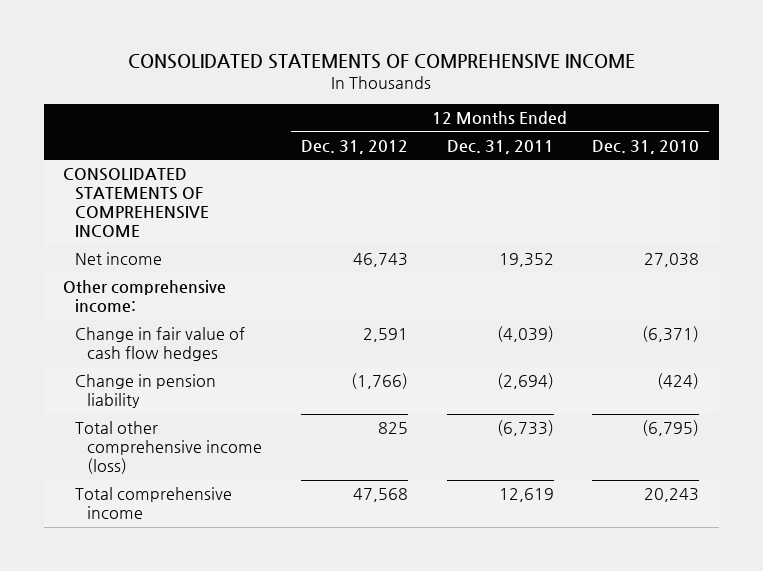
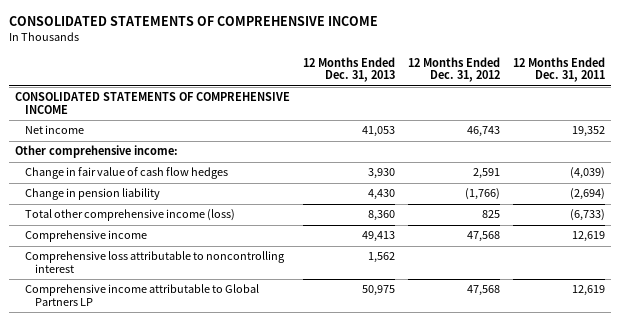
[592,139,700,154] Dec. 31, 2010 -> none
none -> [303,56,396,83] 12 Months Ended Dec. 31, 2013
none -> [25,230,148,243] Comprehensive income
none -> [25,251,286,274] Comprehensive loss attributable to noncontrolling interest
[74,487,232,520] Total comprehensive income -> [25,284,260,307] Comprehensive income attributable to Global Partners LP

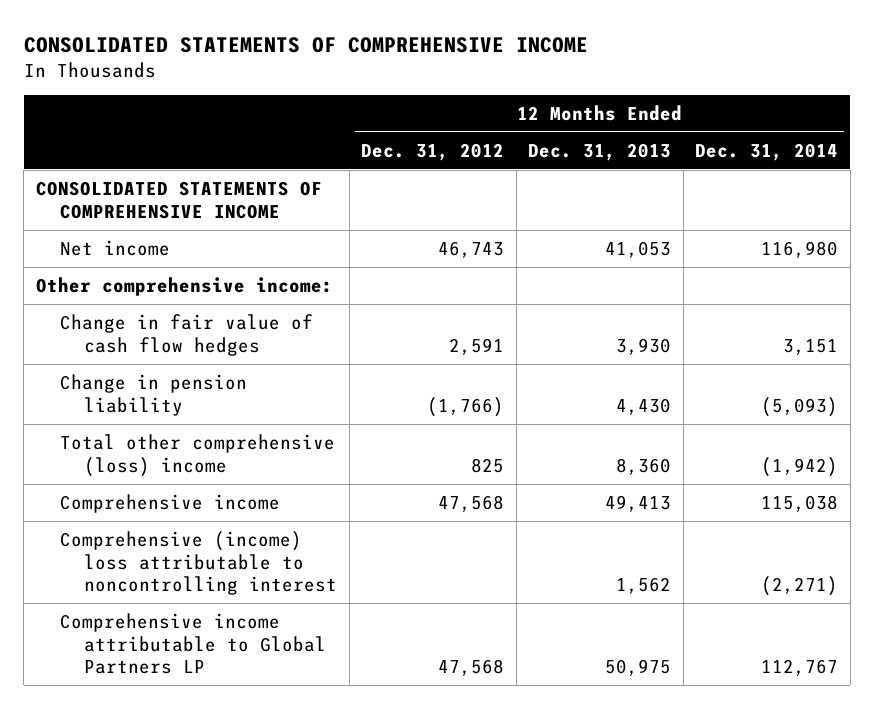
[512,56,605,83] 12 Months Ended Dec. 31, 2011 -> none
none -> [695,142,839,161] Dec. 31, 2014
[25,209,236,222] Total other comprehensive income (loss) -> [59,433,335,477] Total other comprehensive (loss) income
[25,251,286,274] Comprehensive loss attributable to noncontrolling interest -> [59,530,338,596] Comprehensive (income) loss attributable to noncontrolling interest

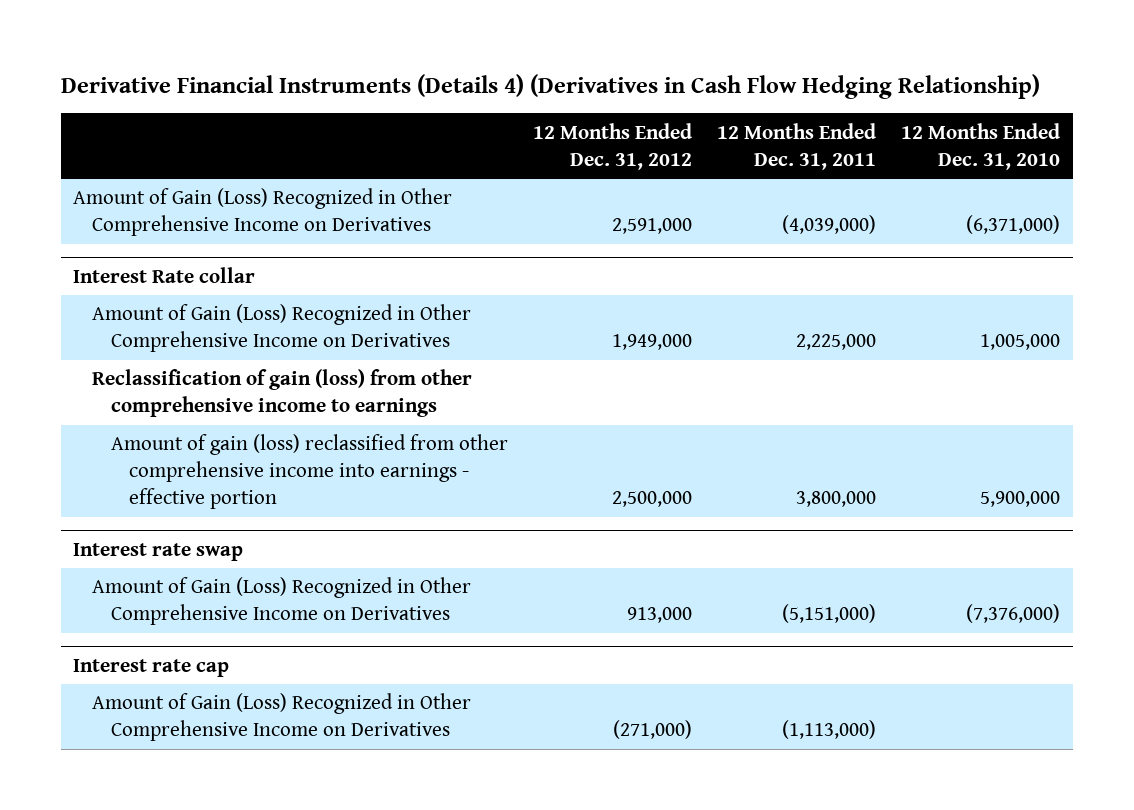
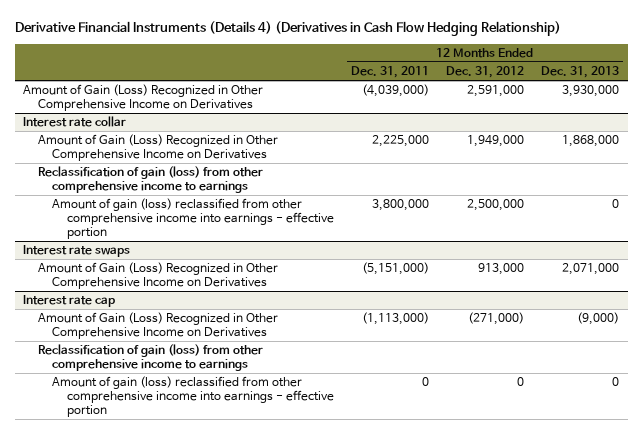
[901,122,1061,170] 12 Months Ended Dec. 31, 2010 -> none
none -> [540,66,619,79] Dec. 31, 2013
[73,266,256,283] Interest Rate collar -> [23,116,127,128] Interest rate collar
[73,542,244,561] Interest rate swap -> [23,245,131,258] Interest rate swaps
none -> [37,344,263,372] Reclassification of gain (loss) from other comprehensive income to earnings
none -> [52,376,334,417] Amount of gain (loss) reclassified from other comprehensive income into earnings - effective portion

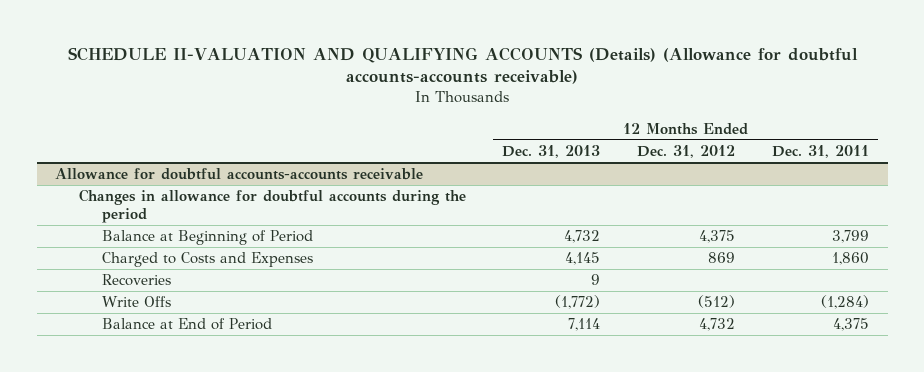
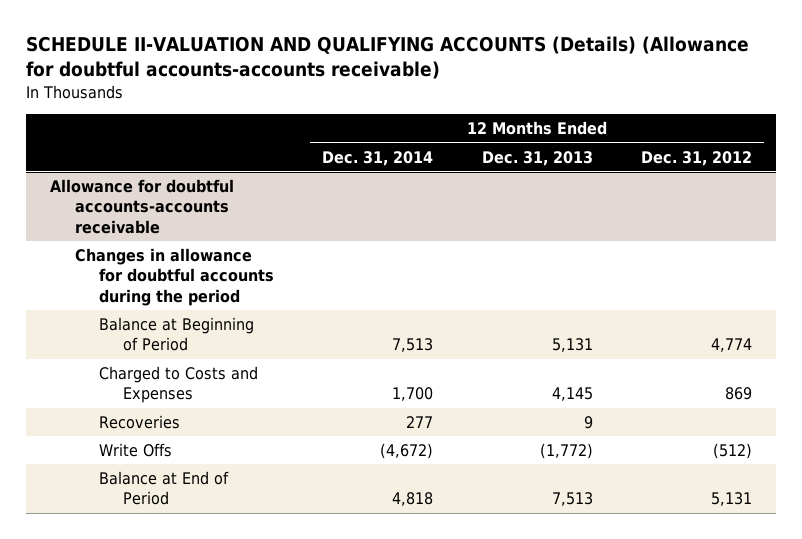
[772,145,870,159] Dec. 31, 2011 -> none
none -> [322,150,434,166] Dec. 31, 2014
[564,230,601,244] 4,732 -> [551,338,593,353] 5,131
[699,230,736,244] 4,375 -> [710,338,752,353] 4,774
[568,318,601,332] 7,114 -> [551,492,593,507] 7,513
[699,318,736,332] 4,732 -> [710,492,752,507] 5,131

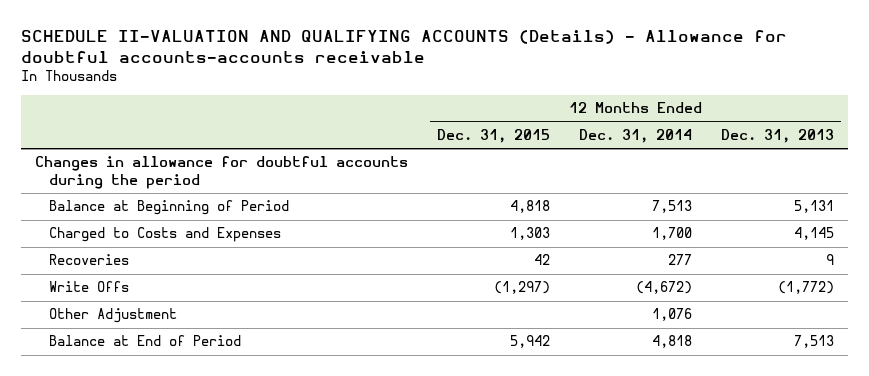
[26,36,750,80] SCHEDULE II-VALUATION AND QUALIFYING ACCOUNTS (Details) (Allowance for doubtful accounts-accounts receivable) -> [20,29,787,64] SCHEDULE II-VALUATION AND QUALIFYING ACCOUNTS (Details) - Allowance for doubtful accounts-accounts receivable
[640,150,752,166] Dec. 31, 2012 -> none
none -> [437,128,551,143] Dec. 31, 2015
[50,178,235,234] Allowance for doubtful accounts-accounts receivable -> none
none -> [48,308,177,324] Other Adjustment

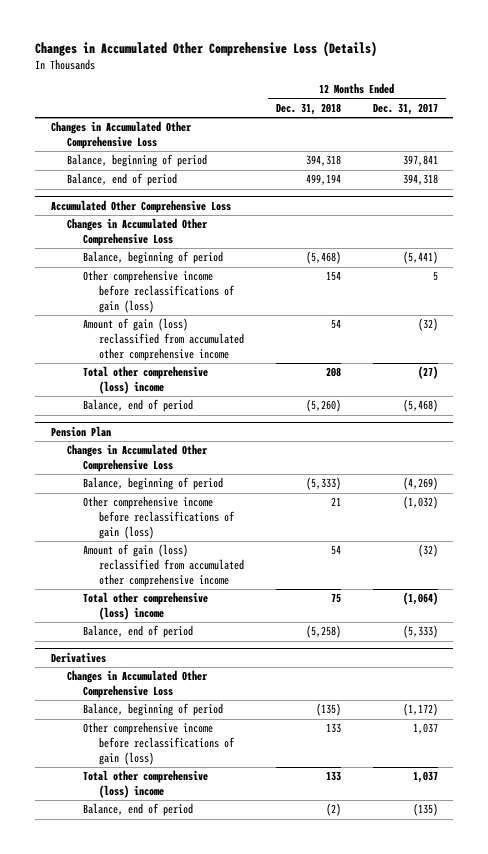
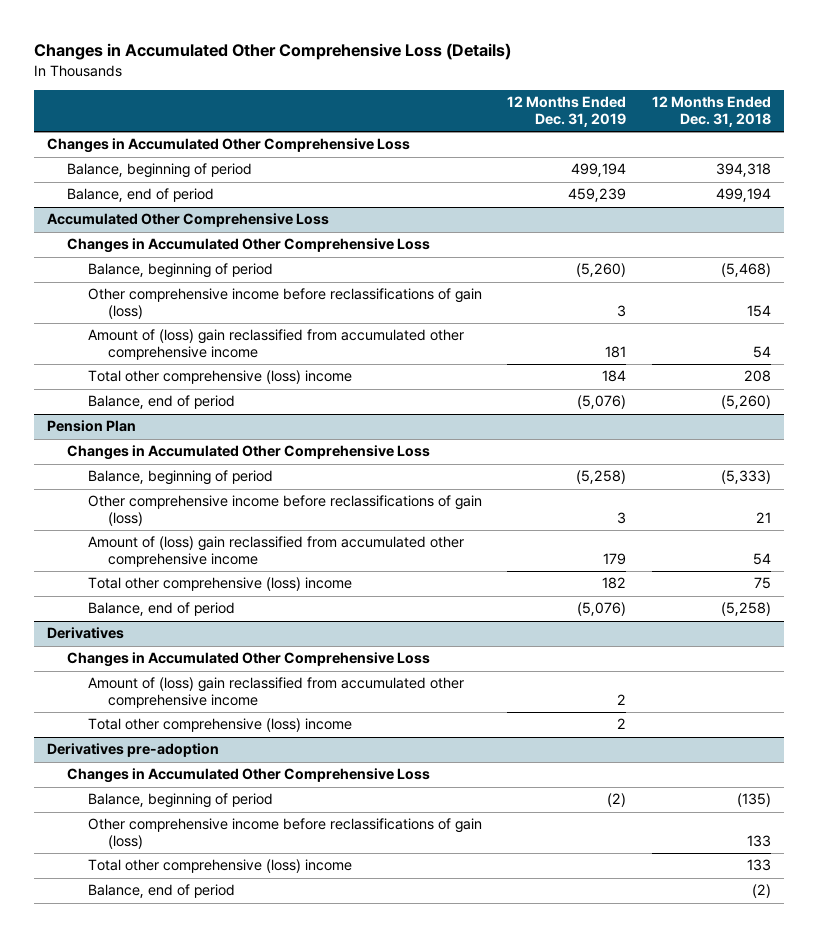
[372,102,438,115] Dec. 31, 2017 -> none
none -> [507,96,627,128] 12 Months Ended Dec. 31, 2019
[82,318,245,361] Amount of gain (loss) reclassified from accumulated other comprehensive income -> [87,329,464,361] Amount of (loss) gain reclassified from accumulated other comprehensive income
[82,544,245,587] Amount of gain (loss) reclassified from accumulated other comprehensive income -> [87,536,464,568] Amount of (loss) gain reclassified from accumulated other comprehensive income
none -> [87,677,464,709] Amount of (loss) gain reclassified from accumulated other comprehensive income
none -> [87,718,352,733] Total other comprehensive (loss) income
none -> [46,743,219,758] Derivatives pre-adoption
none -> [67,768,431,784] Changes in Accumulated Other Comprehensive Loss

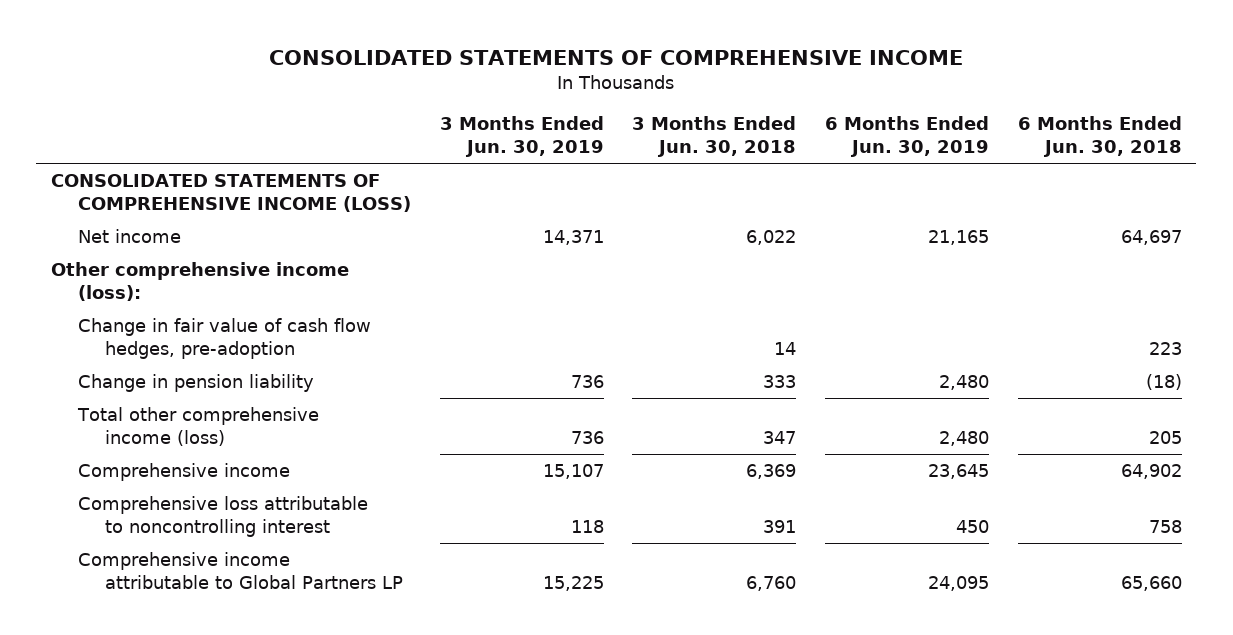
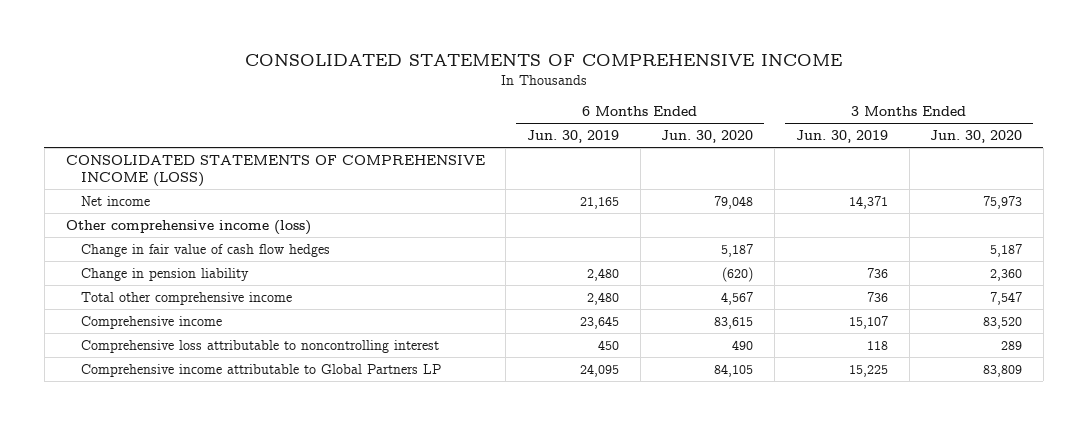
[632,116,797,158] 3 Months Ended Jun. 30, 2018 -> none
[1017,116,1182,158] 6 Months Ended Jun. 30, 2018 -> none
none -> [661,130,754,144] Jun. 30, 2020
none -> [930,130,1023,144] Jun. 30, 2020
[50,262,349,302] Other comprehensive income (loss): -> [65,219,311,235] Other comprehensive income (loss)
[77,318,371,360] Change in fair value of cash flow hedges, pre-adoption -> [81,243,331,257] Change in fair value of cash flow hedges
[76,407,319,447] Total other comprehensive income (loss) -> [81,291,293,305] Total other comprehensive income

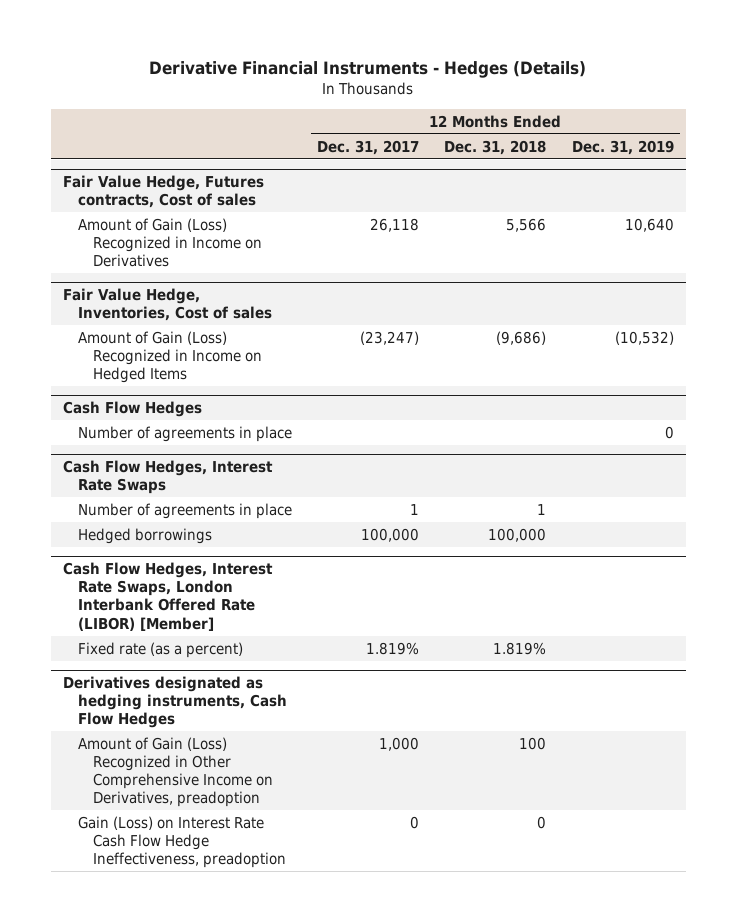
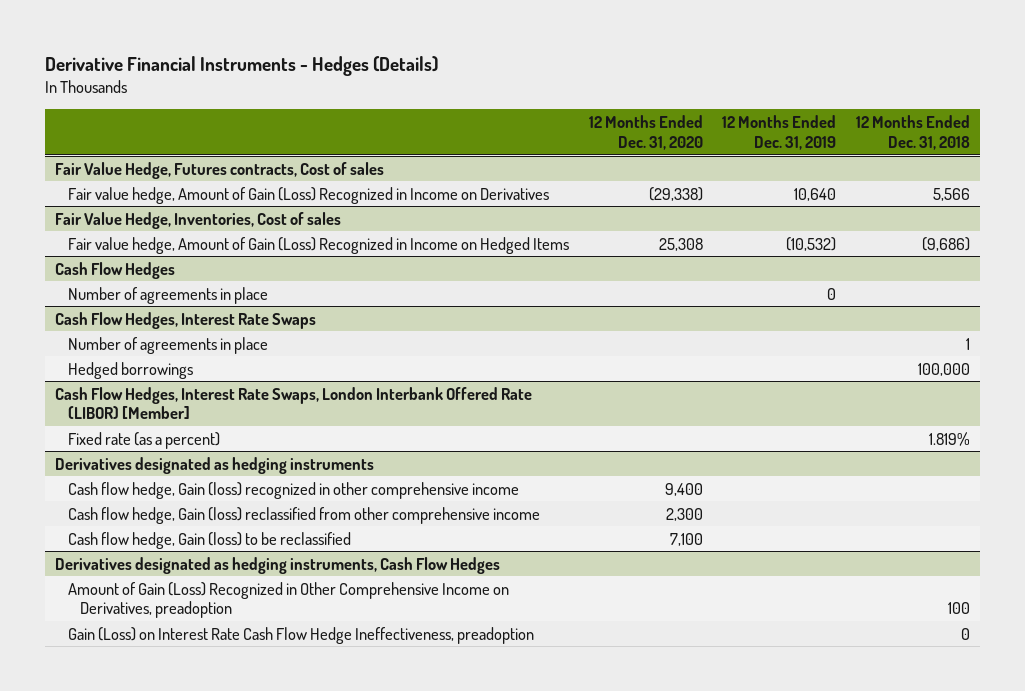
[317,139,420,155] Dec. 31, 2017 -> none
none -> [588,115,703,150] 12 Months Ended Dec. 31, 2020
[78,217,262,268] Amount of Gain (Loss) Recognized in Income on Derivatives -> [67,186,549,204] Fair value hedge, Amount of Gain (Loss) Recognized in Income on Derivatives
[78,330,262,384] Amount of Gain (Loss) Recognized in Income on Hedged Items -> [67,236,569,254] Fair value hedge, Amount of Gain (Loss) Recognized in Income on Hedged Items
none -> [55,456,375,474] Derivatives designated as hedging instruments
none -> [67,481,519,499] Cash flow hedge, Gain (loss) recognized in other comprehensive income
none -> [67,506,540,524] Cash flow hedge, Gain (loss) reclassified from other comprehensive income
none -> [67,531,351,549] Cash flow hedge, Gain (loss) to be reclassified

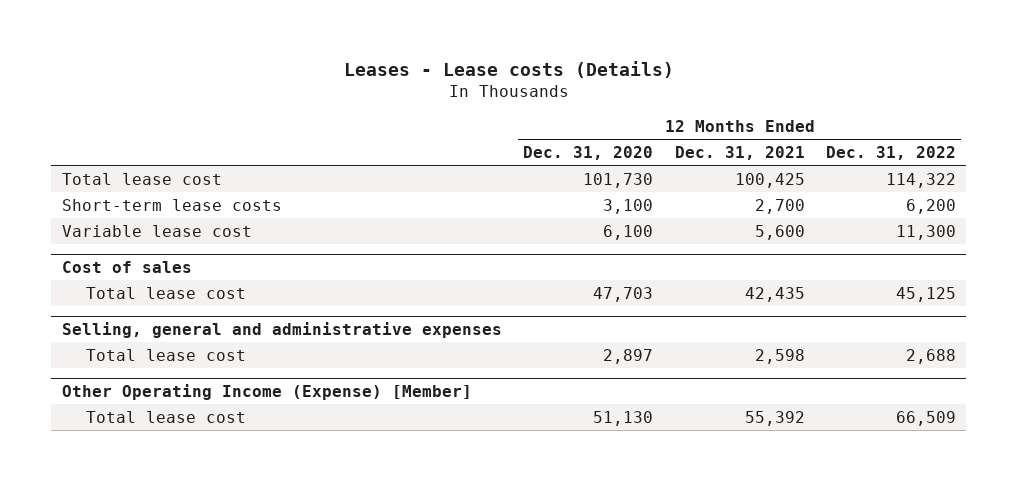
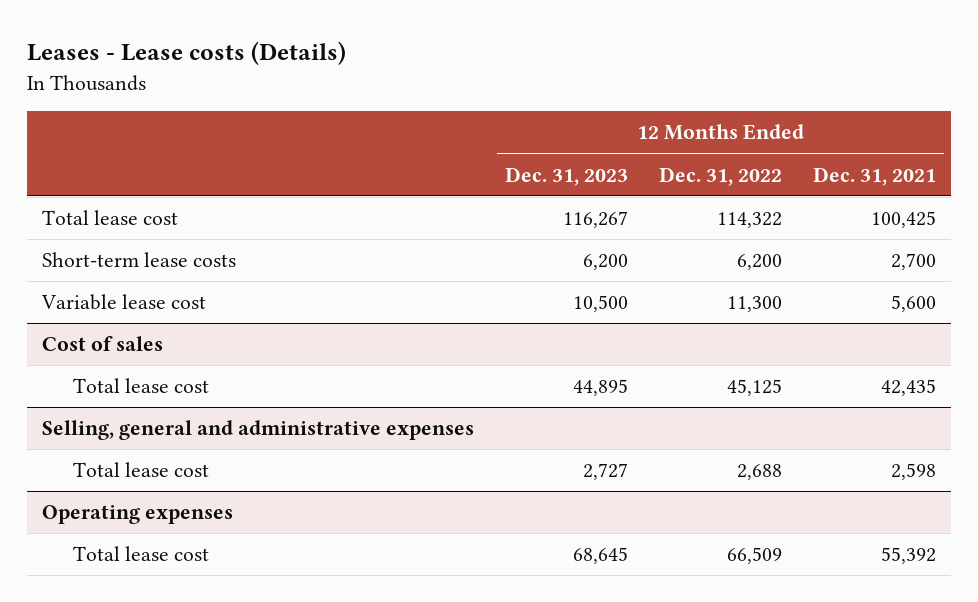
[523,145,654,160] Dec. 31, 2020 -> none
none -> [505,166,629,186] Dec. 31, 2023
[62,384,473,401] Other Operating Income (Expense) [Member] -> [42,505,234,525] Operating expenses

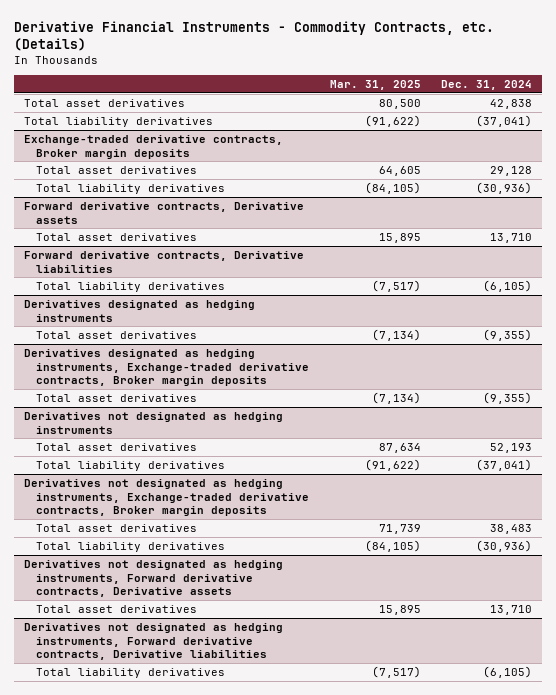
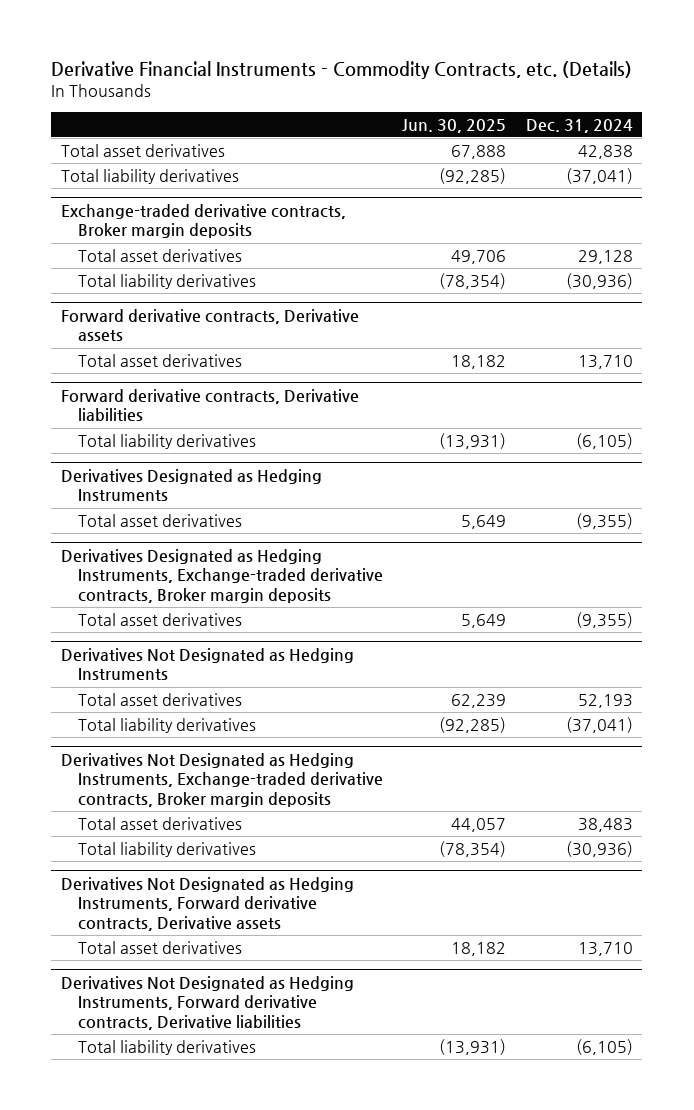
[329,79,421,90] Mar. 31, 2025 -> none
none -> [402,118,507,133] Jun. 30, 2025
[24,299,256,322] Derivatives designated as hedging instruments -> [60,468,322,502] Derivatives Designated as Hedging Instruments
[24,348,310,387] Derivatives designated as hedging instruments, Exchange-traded derivative contracts, Broker margin deposits -> [60,548,384,604] Derivatives Designated as Hedging Instruments, Exchange-traded derivative contracts, Broker margin deposits
[24,411,284,434] Derivatives not designated as hedging instruments -> [60,647,354,681] Derivatives Not Designated as Hedging Instruments
[24,478,310,517] Derivatives not designated as hedging instruments, Exchange-traded derivative contracts, Broker margin deposits -> [60,752,384,808] Derivatives Not Designated as Hedging Instruments, Exchange-traded derivative contracts, Broker margin deposits
[24,559,284,598] Derivatives not designated as hedging instruments, Forward derivative contracts, Derivative assets -> [60,876,354,932] Derivatives Not Designated as Hedging Instruments, Forward derivative contracts, Derivative assets
[24,622,284,661] Derivatives not designated as hedging instruments, Forward derivative contracts, Derivative liabilities -> [60,975,354,1031] Derivatives Not Designated as Hedging Instruments, Forward derivative contracts, Derivative liabilities

